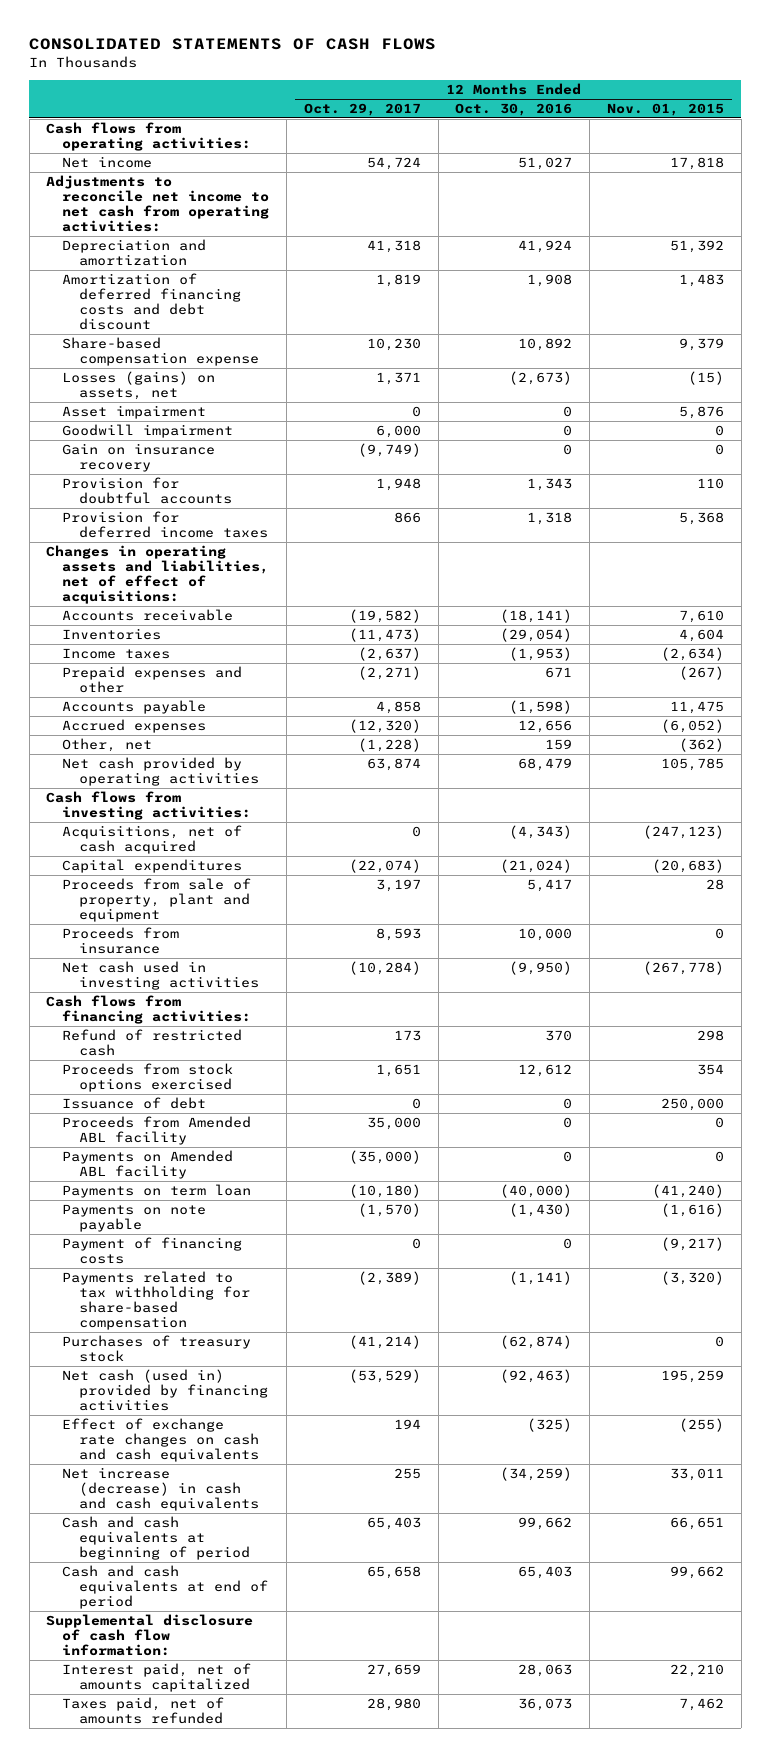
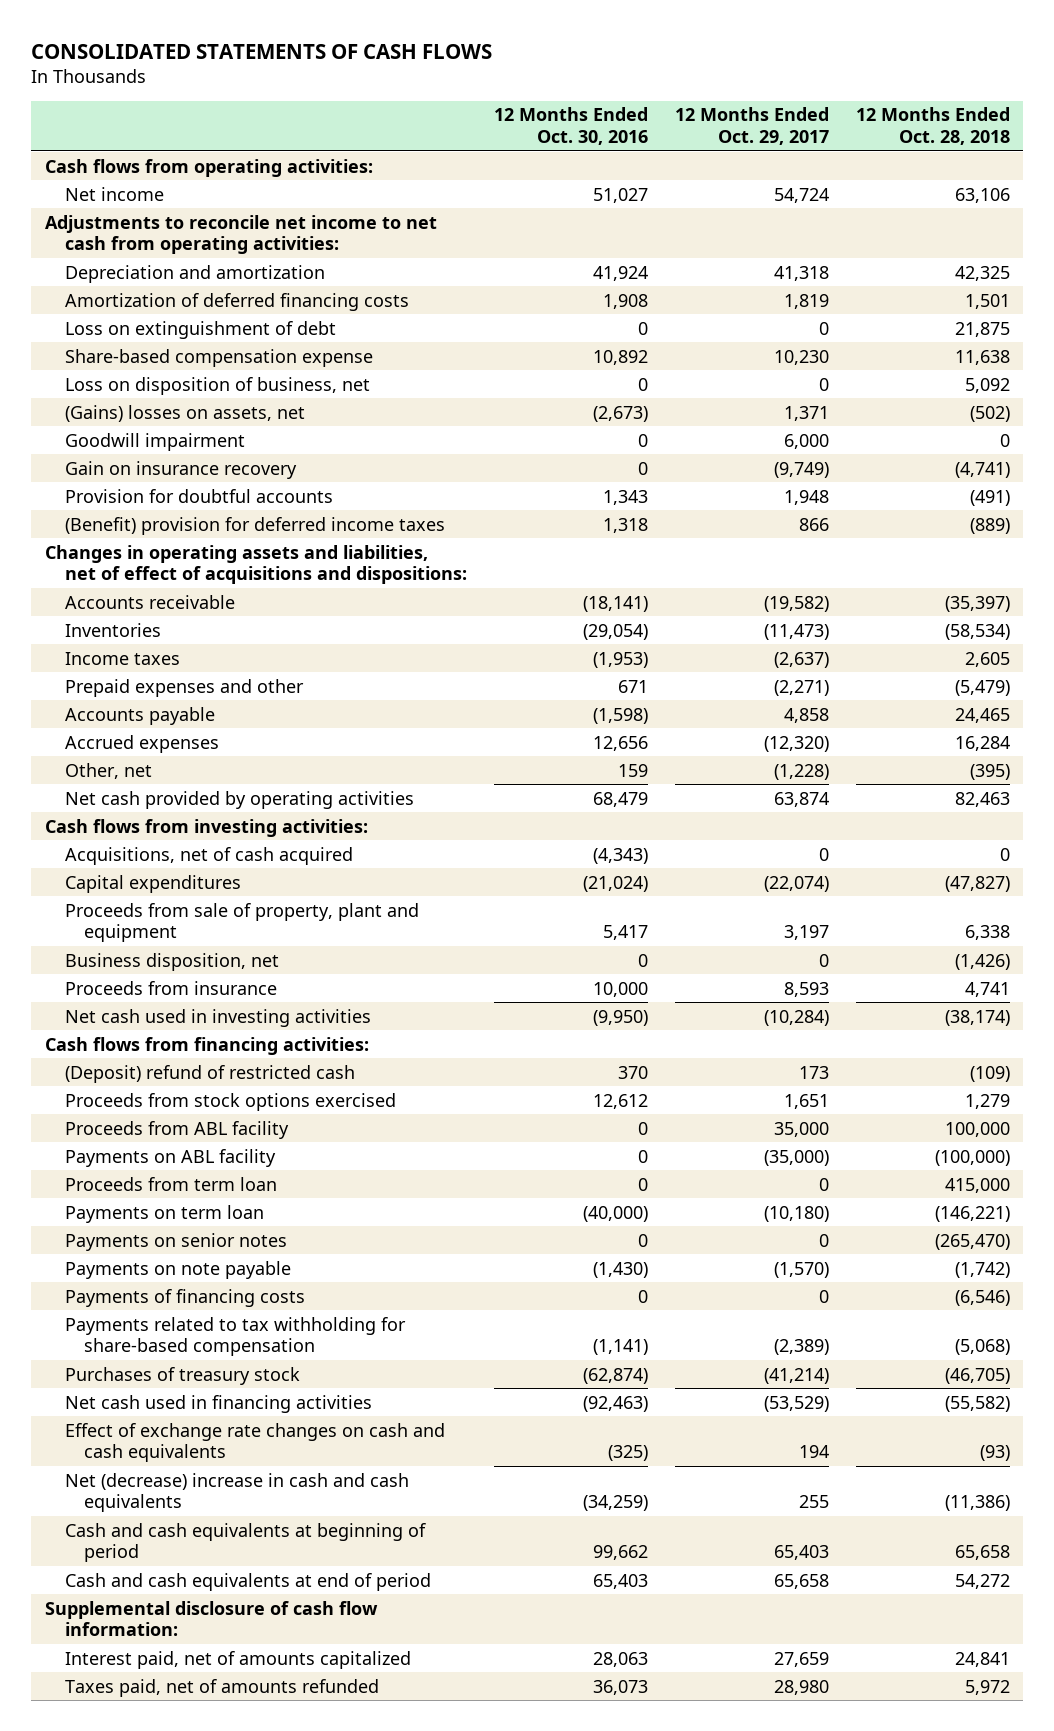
[606,103,724,117] Nov. 01, 2015 -> none
none -> [855,107,1010,145] 12 Months Ended Oct. 28, 2018
[62,272,241,331] Amortization of deferred financing costs and debt discount -> [64,292,409,311] Amortization of deferred financing costs
none -> [64,320,336,339] Loss on extinguishment of debt
[62,404,207,419] Asset impairment -> none
none -> [64,376,370,395] Loss on disposition of business, net
[62,370,216,401] Losses (gains) on assets, net -> [64,404,305,422] (Gains) losses on assets, net
[62,510,268,539] Provision for deferred income taxes -> [64,516,445,535] (Benefit) provision for deferred income taxes
[46,544,270,605] Changes in operating assets and liabilities, net of effect of acquisitions: -> [44,544,467,585] Changes in operating assets and liabilities, net of effect of acquisitions and dispositions:
none -> [64,952,279,971] Business disposition, net
[62,1028,243,1057] Refund of restricted cash -> [64,1064,355,1083] (Deposit) refund of restricted cash
[62,1096,207,1109] Issuance of debt -> none
[62,1115,252,1146] Proceeds from Amended ABL facility -> [64,1120,289,1139] Proceeds from ABL facility
[62,1149,234,1180] Payments on Amended ABL facility -> [64,1148,276,1167] Payments on ABL facility
none -> [64,1176,277,1191] Proceeds from term loan
none -> [64,1232,287,1251] Payments on senior notes
[62,1236,243,1265] Payment of financing costs -> [64,1288,305,1307] Payments of financing costs
[62,1368,268,1412] Net cash (used in) provided by financing activities -> [64,1394,372,1413] Net cash used in financing activities
[62,1466,259,1512] Net increase (decrease) in cash and cash equivalents -> [64,1472,409,1513] Net (decrease) increase in cash and cash equivalents

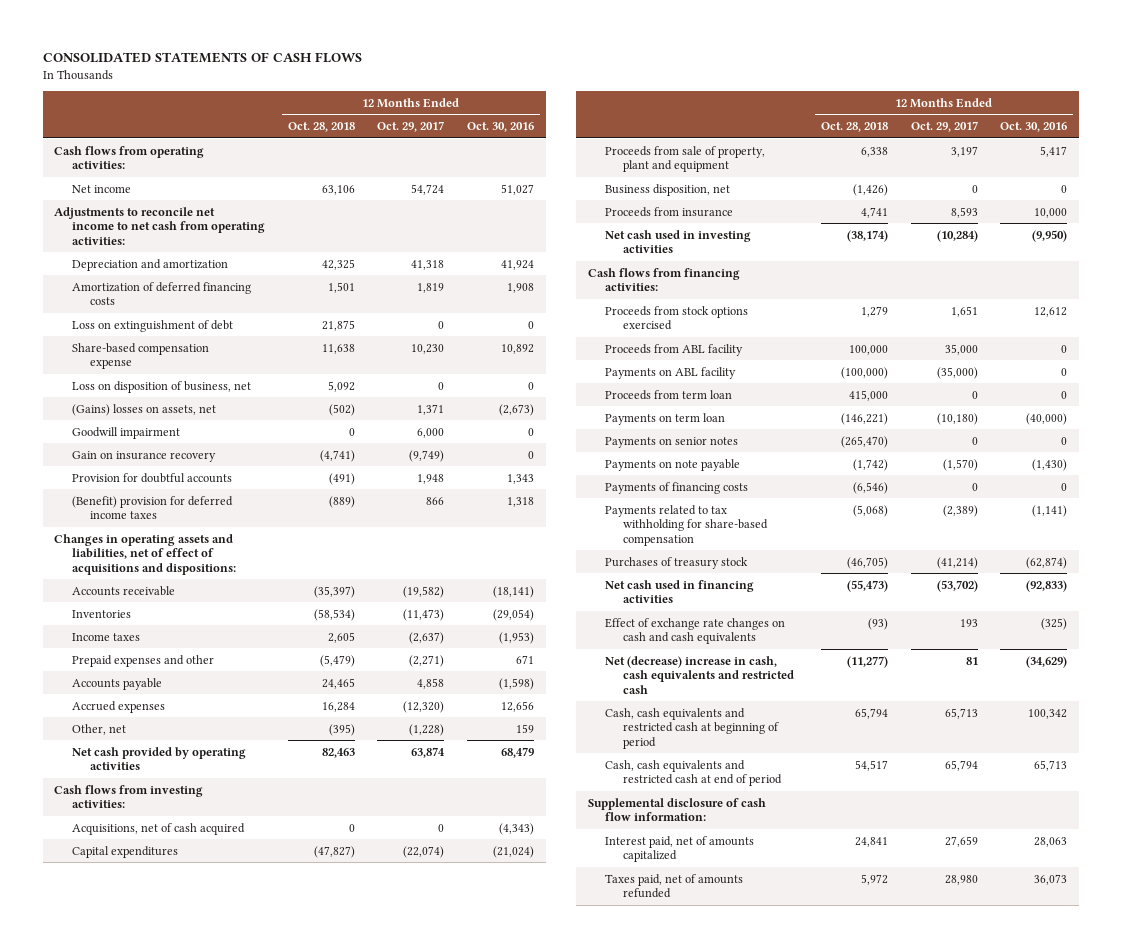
[64,1064,355,1083] (Deposit) refund of restricted cash -> none
[582,1395,648,1412] (92,463) -> [1026,579,1068,592] (92,833)
[763,1395,829,1412] (53,529) -> [936,579,978,592] (53,702)
[944,1395,1010,1412] (55,582) -> [847,579,889,592] (55,473)
[798,1445,829,1459] 194 -> [959,618,978,627] 193
[64,1472,409,1513] Net (decrease) increase in cash and cash equivalents -> [605,655,795,694] Net (decrease) increase in cash, cash equivalents and restricted cash
[582,1495,648,1512] (34,259) -> [1026,655,1068,668] (34,629)
[798,1495,829,1509] 255 -> [965,656,978,665] 81
[944,1495,1010,1512] (11,386) -> [847,655,889,668] (11,277)
[64,1522,426,1563] Cash and cash equivalents at beginning of period -> [605,707,780,749] Cash, cash equivalents and restricted cash at beginning of period
[592,1545,648,1561] 99,662 -> [1028,708,1068,719] 100,342
[773,1545,829,1561] 65,403 -> [944,707,978,719] 65,713
[954,1545,1010,1561] 65,658 -> [855,707,889,719] 65,794
[64,1572,431,1591] Cash and cash equivalents at end of period -> [605,759,783,787] Cash, cash equivalents and restricted cash at end of period
[592,1573,648,1589] 65,403 -> [1034,759,1068,771] 65,713
[773,1573,829,1589] 65,658 -> [944,759,978,771] 65,794
[954,1573,1010,1589] 54,272 -> [855,759,889,771] 54,517

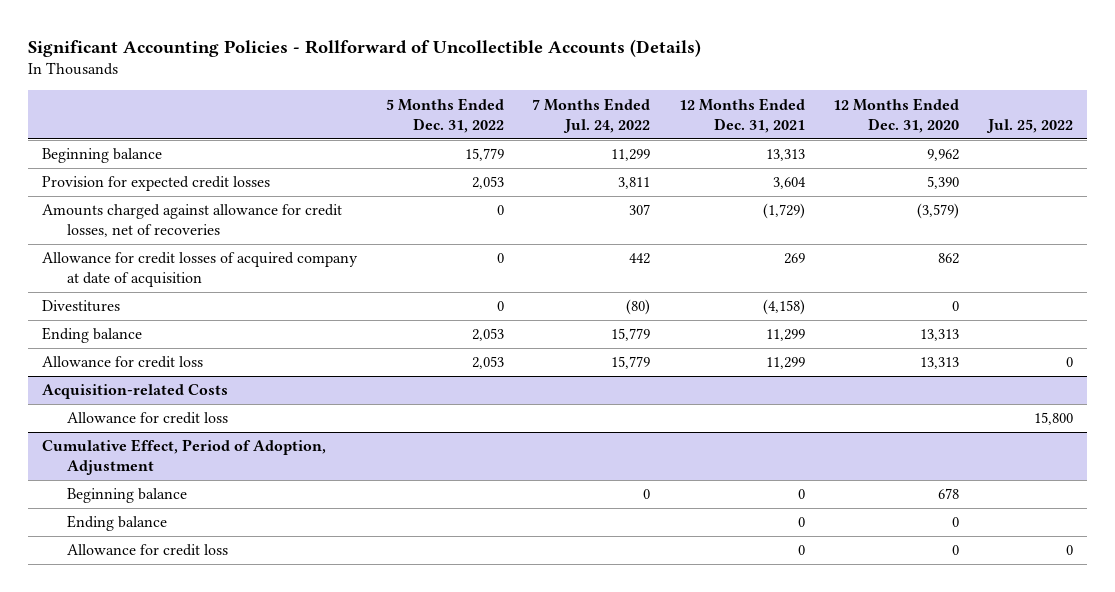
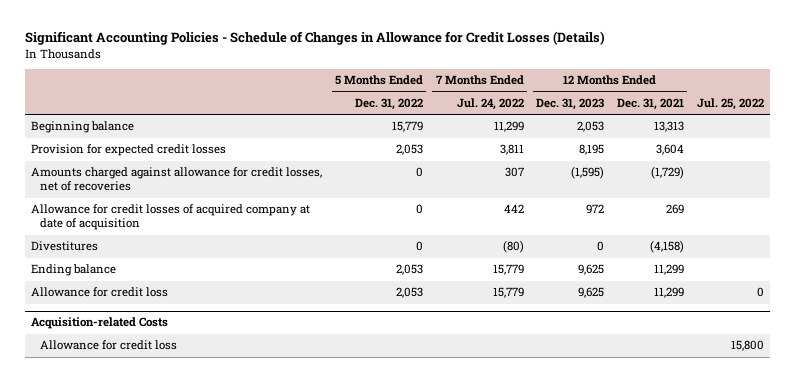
[27,38,701,57] Significant Accounting Policies - Rollforward of Uncollectible Accounts (Details) -> [24,31,605,46] Significant Accounting Policies - Schedule of Changes in Allowance for Credit Losses (Details)
[833,97,960,133] 12 Months Ended Dec. 31, 2020 -> none
none -> [536,97,605,110] Dec. 31, 2023
[42,439,327,476] Cumulative Effect, Period of Adoption, Adjustment -> none
[67,488,188,504] Beginning balance -> none
[67,515,168,532] Ending balance -> none
[67,544,229,557] Allowance for credit loss -> none

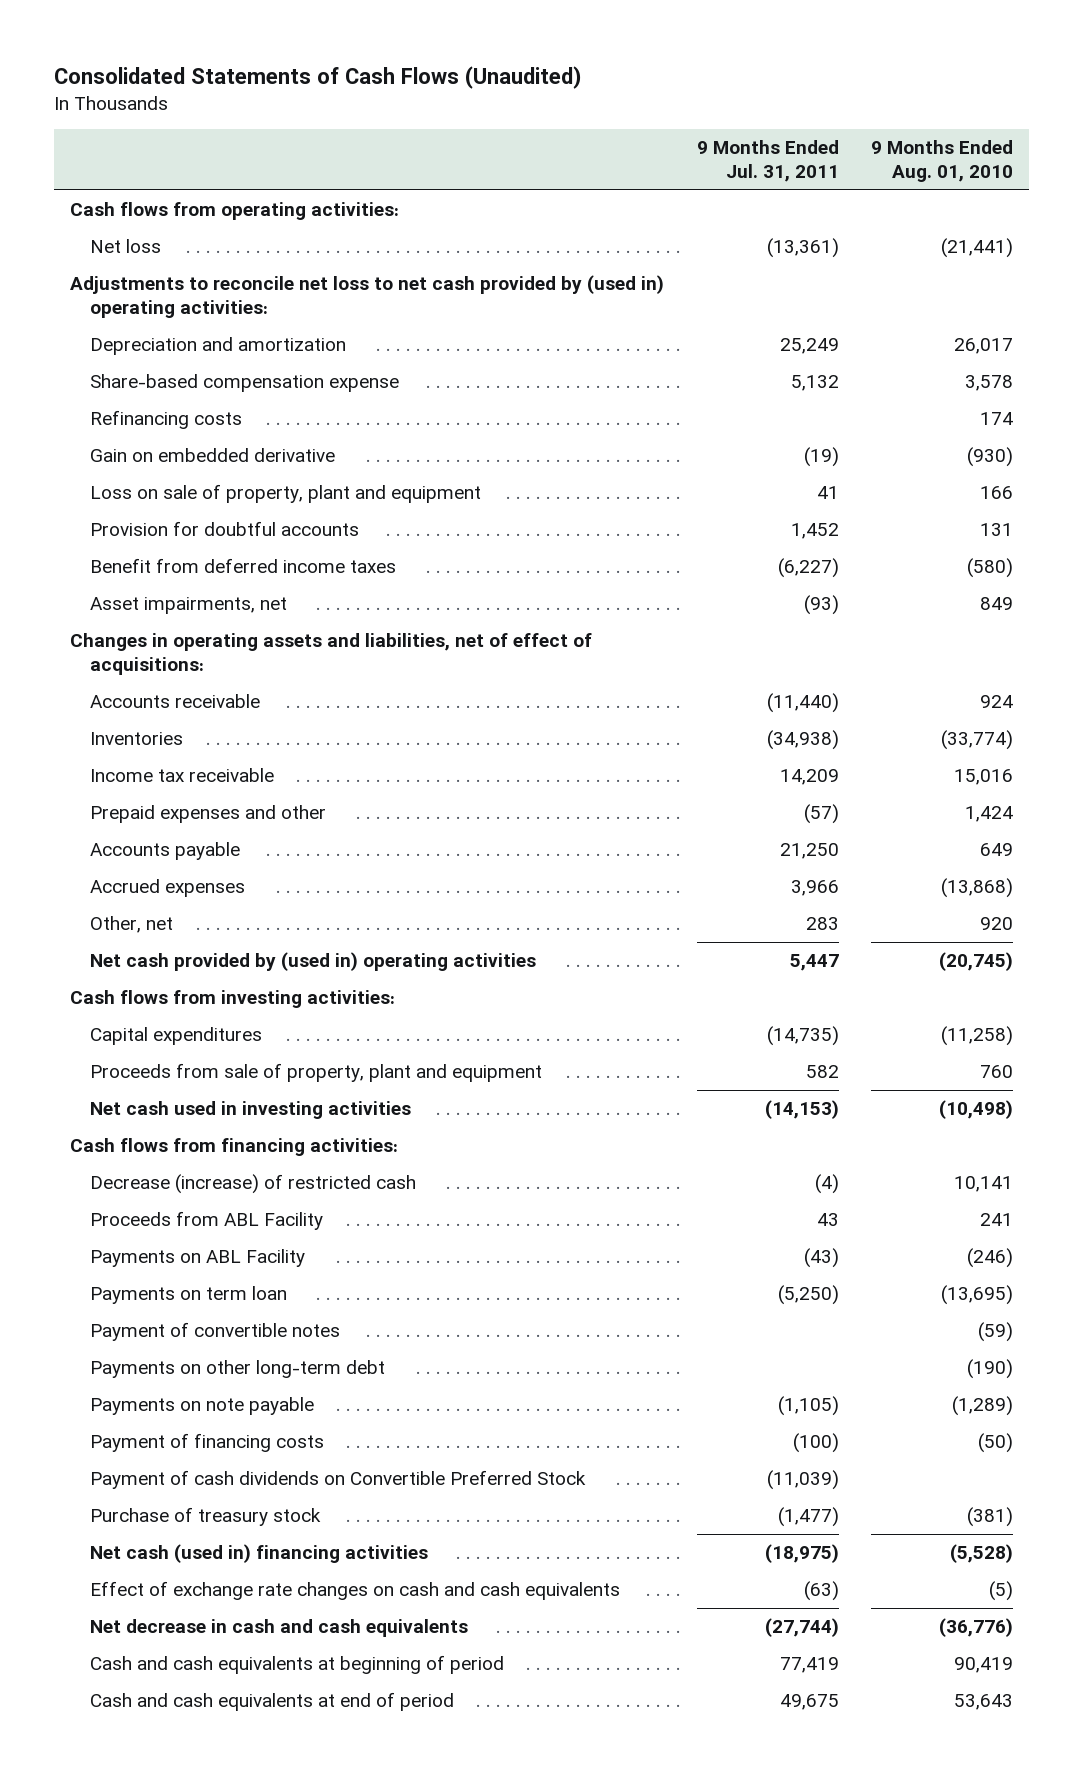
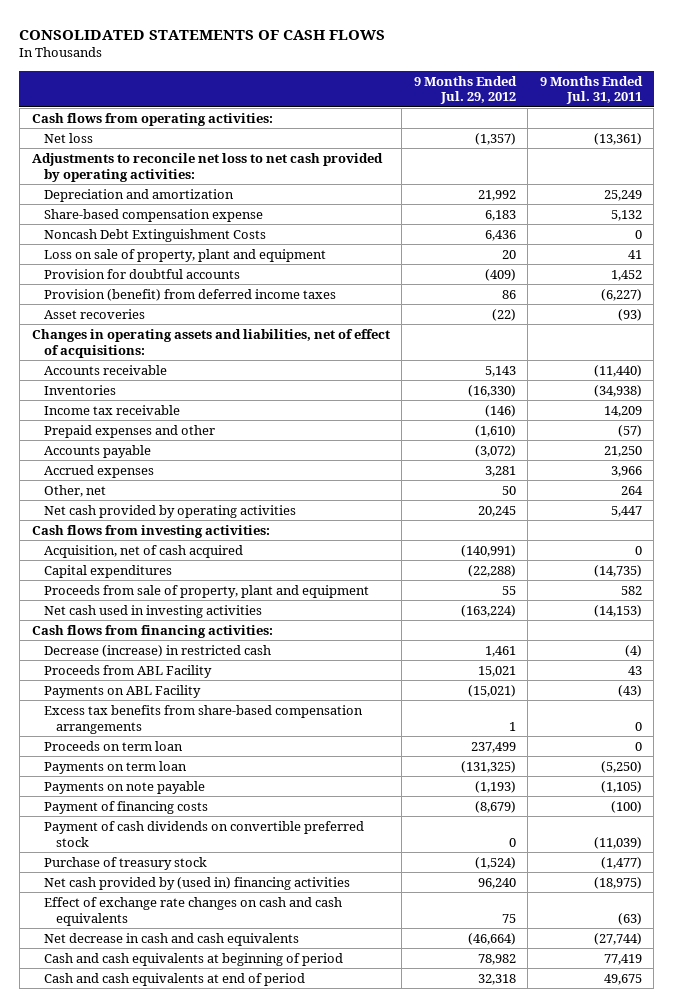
[54,65,583,89] Consolidated Statements of Cash Flows (Unaudited) -> [19,29,386,40] CONSOLIDATED STATEMENTS OF CASH FLOWS
[871,139,1014,183] 9 Months Ended Aug. 01, 2010 -> none
none -> [413,75,517,105] 9 Months Ended Jul. 29, 2012
[70,275,665,319] Adjustments to reconcile net loss to net cash provided by (used in) operating activities: -> [31,152,383,182] Adjustments to reconcile net loss to net cash provided by operating activities:
[90,410,243,430] Refinancing costs -> none
[90,448,336,463] Gain on embedded derivative -> none
none -> [43,228,266,242] Noncash Debt Extinguishment Costs
[90,558,397,574] Benefit from deferred income taxes -> [43,288,336,301] Provision (benefit) from deferred income taxes
[90,597,288,615] Asset impairments, net -> [43,308,145,319] Asset recoveries
[805,917,839,931] 283 -> [620,485,643,495] 264
[90,952,537,972] Net cash provided by (used in) operating activities -> [43,504,296,518] Net cash provided by operating activities
none -> [43,544,243,558] Acquisition, net of cash acquired
[90,1174,417,1195] Decrease (increase) of restricted cash -> [43,644,271,657] Decrease (increase) in restricted cash
none -> [43,704,363,734] Excess tax benefits from share-based compensation arrangements
none -> [43,740,183,751] Proceeds on term loan
[90,1322,341,1342] Payment of convertible notes -> none
[90,1360,386,1379] Payments on other long-term debt -> none
[90,1470,587,1490] Payment of cash dividends on Convertible Preferred Stock -> [43,820,364,847] Payment of cash dividends on convertible preferred stock
[90,1544,429,1564] Net cash (used in) financing activities -> [43,876,350,890] Net cash provided by (used in) financing activities

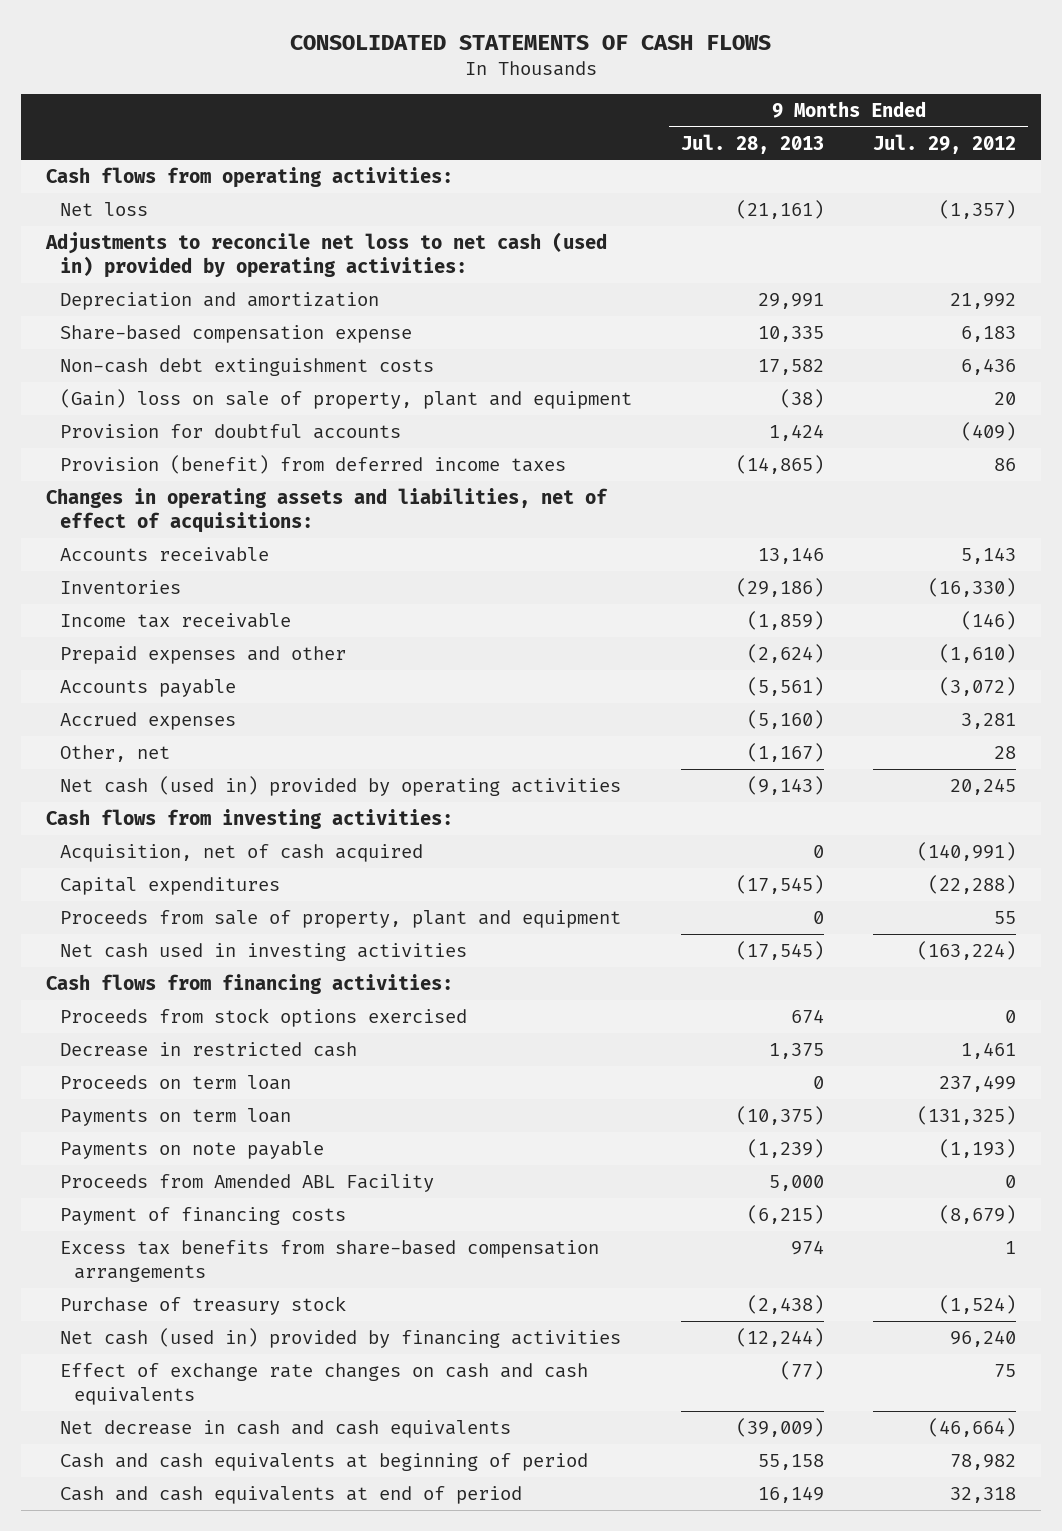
[539,75,643,105] 9 Months Ended Jul. 31, 2011 -> none
none -> [681,133,825,154] Jul. 28, 2013
[31,152,383,182] Adjustments to reconcile net loss to net cash provided by operating activities: -> [44,231,607,278] Adjustments to reconcile net loss to net cash (used in) provided by operating activities:
[43,228,266,242] Noncash Debt Extinguishment Costs -> [60,357,435,376] Non-cash debt extinguishment costs
[43,248,326,262] Loss on sale of property, plant and equipment -> [60,388,633,409] (Gain) loss on sale of property, plant and equipment
[43,308,145,319] Asset recoveries -> none
[501,485,516,495] 50 -> [994,745,1017,759] 28
[43,504,296,518] Net cash provided by operating activities -> [60,775,622,796] Net cash (used in) provided by operating activities
[43,664,212,678] Proceeds from ABL Facility -> none
[43,684,201,698] Payments on ABL Facility -> none
none -> [60,1007,468,1027] Proceeds from stock options exercised
[43,644,271,657] Decrease (increase) in restricted cash -> [60,1041,358,1057] Decrease in restricted cash
none -> [60,1173,435,1192] Proceeds from Amended ABL Facility
[43,820,364,847] Payment of cash dividends on convertible preferred stock -> none
[43,704,363,734] Excess tax benefits from share-based compensation arrangements -> [60,1239,600,1282] Excess tax benefits from share-based compensation arrangements
[43,876,350,890] Net cash provided by (used in) financing activities -> [60,1327,622,1348] Net cash (used in) provided by financing activities

